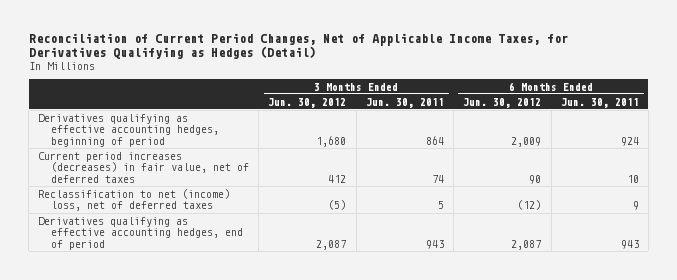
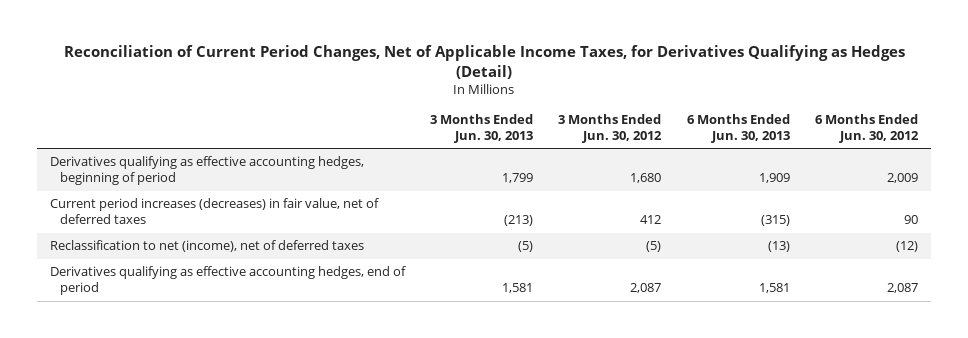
[365,97,444,108] Jun. 30, 2011 -> none
[560,97,639,108] Jun. 30, 2011 -> none
none -> [430,114,534,144] 3 Months Ended Jun. 30, 2013
none -> [686,114,790,144] 6 Months Ended Jun. 30, 2013
[38,188,231,212] Reclassification to net (income) loss, net of deferred taxes -> [49,240,364,253] Reclassification to net (income), net of deferred taxes

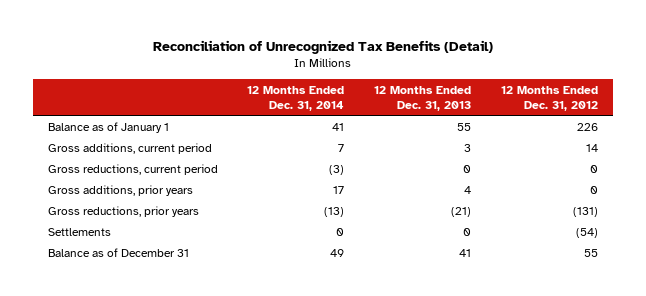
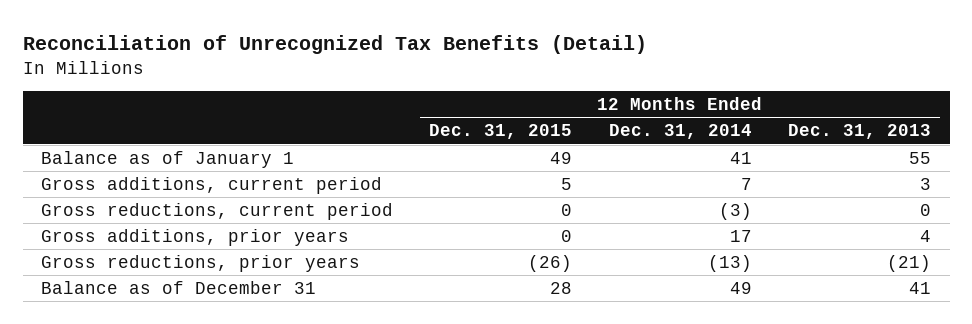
[501,85,599,111] 12 Months Ended Dec. 31, 2012 -> none
none -> [429,124,573,140] Dec. 31, 2015
[47,227,111,236] Settlements -> none

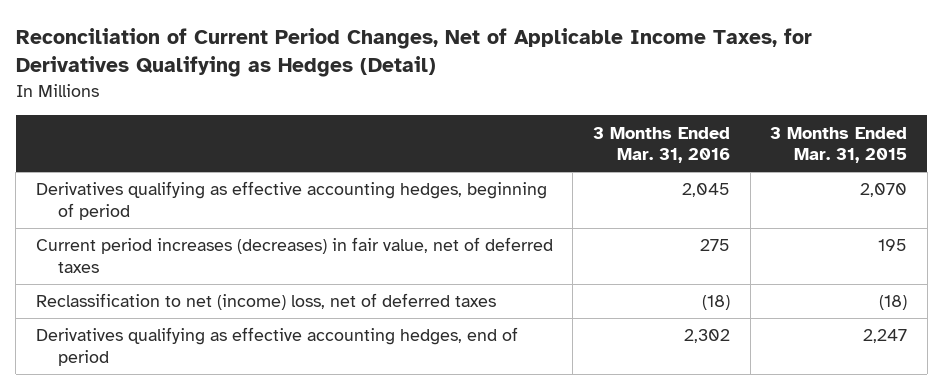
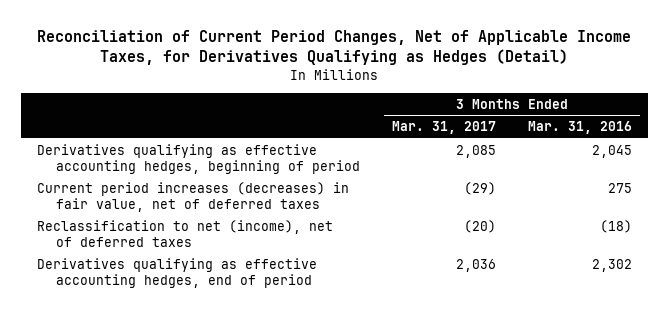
[770,126,908,164] 3 Months Ended Mar. 31, 2015 -> none
none -> [391,121,496,135] Mar. 31, 2017
[35,293,496,311] Reclassification to net (income) loss, net of deferred taxes -> [37,219,334,247] Reclassification to net (income), net of deferred taxes

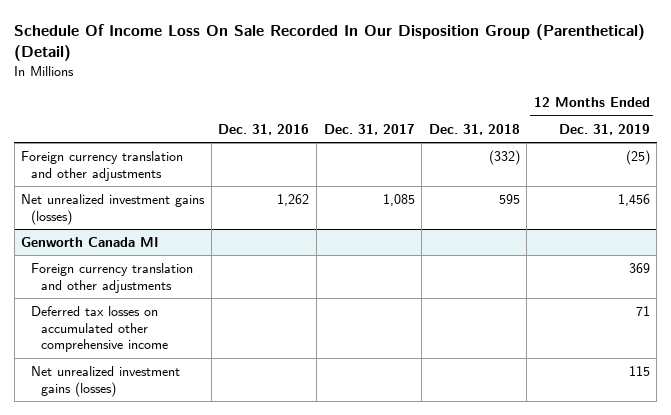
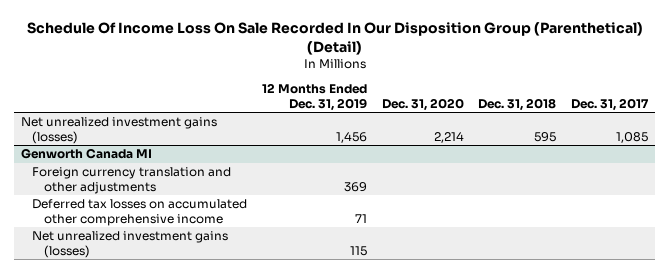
[218,123,310,135] Dec. 31, 2016 -> none
none -> [381,97,464,111] Dec. 31, 2020
[21,150,184,181] Foreign currency translation and other adjustments -> none

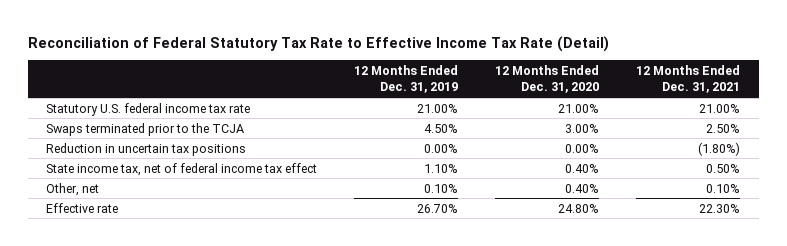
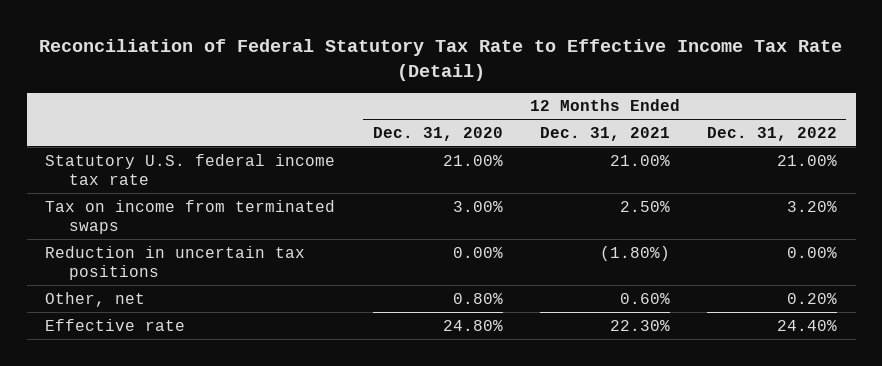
[354,65,459,94] 12 Months Ended Dec. 31, 2019 -> none
none -> [706,126,837,141] Dec. 31, 2022
[46,122,245,136] Swaps terminated prior to the TCJA -> [45,199,336,235] Tax on income from terminated swaps
[46,162,318,176] State income tax, net of federal income tax effect -> none
[565,183,600,193] 0.40% -> [452,292,503,304] 0.80%
[706,183,741,193] 0.10% -> [619,292,670,304] 0.60%

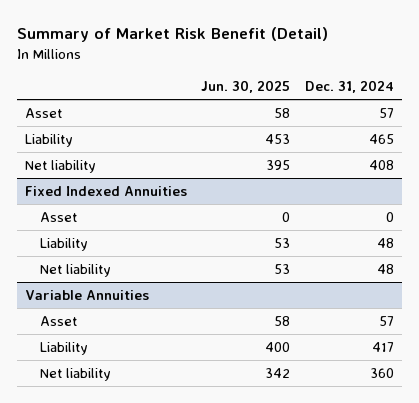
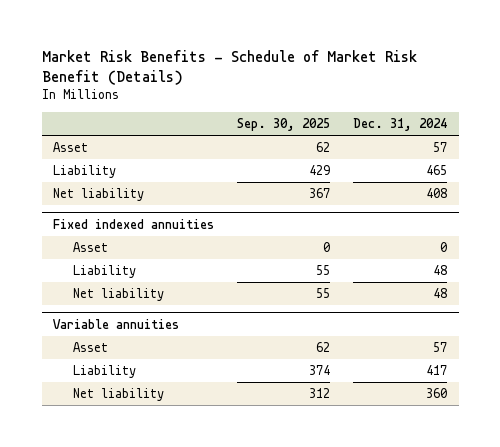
[17,27,329,43] Summary of Market Risk Benefit (Detail) -> [41,49,417,85] Market Risk Benefits - Schedule of Market Risk Benefit (Details)
[201,80,291,94] Jun. 30, 2025 -> none
none -> [237,117,331,131] Sep. 30, 2025
[24,186,187,197] Fixed Indexed Annuities -> [53,218,215,229] Fixed indexed annuities
[24,290,149,301] Variable Annuities -> [53,318,180,329] Variable annuities

